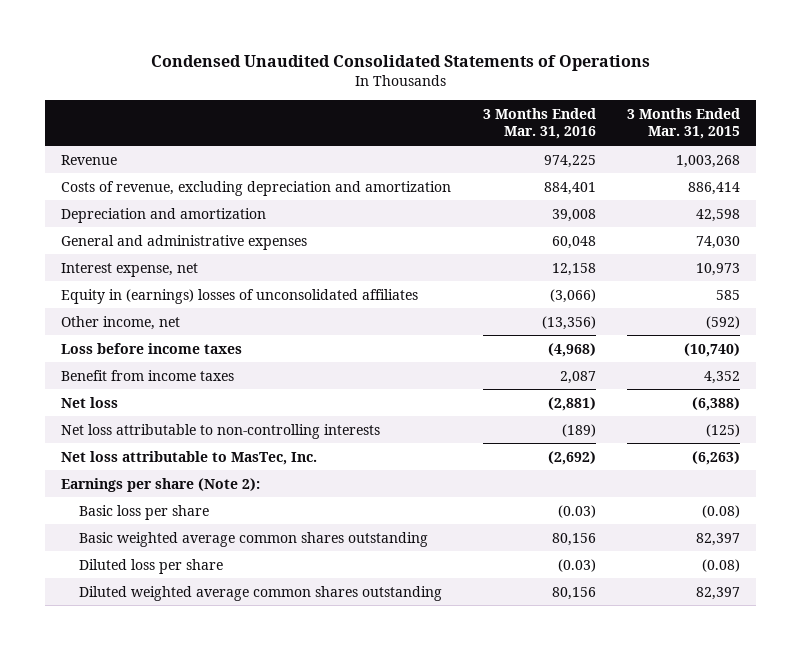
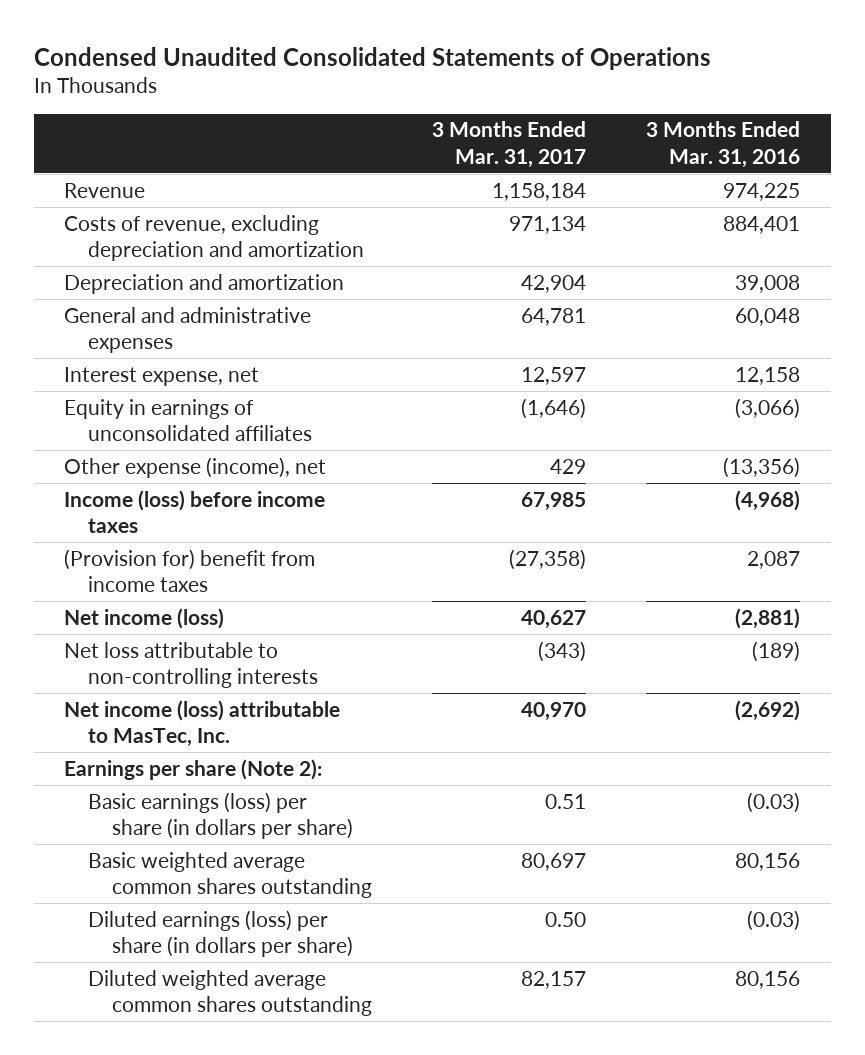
[627,107,741,140] 3 Months Ended Mar. 31, 2015 -> none
none -> [432,121,587,168] 3 Months Ended Mar. 31, 2017
[61,288,419,304] Equity in (earnings) losses of unconsolidated affiliates -> [64,398,312,442] Equity in earnings of unconsolidated affiliates
[61,315,181,330] Other income, net -> [64,456,327,478] Other expense (income), net
[61,342,243,354] Loss before income taxes -> [64,489,326,534] Income (loss) before income taxes
[61,369,235,381] Benefit from income taxes -> [64,548,316,593] (Provision for) benefit from income taxes
[61,396,119,408] Net loss -> [64,607,225,629] Net income (loss)
[61,450,318,465] Net loss attributable to MasTec, Inc. -> [64,699,341,748] Net income (loss) attributable to MasTec, Inc.
[79,504,210,520] Basic loss per share -> [87,791,353,840] Basic earnings (loss) per share (in dollars per share)
[79,558,224,574] Diluted loss per share -> [87,909,353,958] Diluted earnings (loss) per share (in dollars per share)

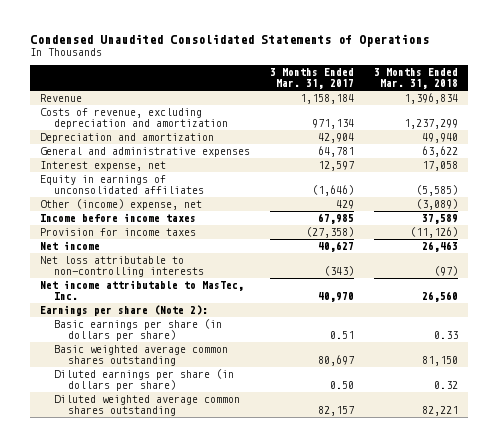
[646,121,801,168] 3 Months Ended Mar. 31, 2016 -> none
none -> [373,68,458,90] 3 Months Ended Mar. 31, 2018
[64,456,327,478] Other expense (income), net -> [39,199,202,211] Other (income) expense, net
[64,489,326,534] Income (loss) before income taxes -> [39,213,196,223] Income before income taxes
[64,548,316,593] (Provision for) benefit from income taxes -> [39,228,196,237] Provision for income taxes
[64,607,225,629] Net income (loss) -> [39,241,100,251] Net income
[64,699,341,748] Net income (loss) attributable to MasTec, Inc. -> [39,280,244,301] Net income attributable to MasTec, Inc.
[87,791,353,840] Basic earnings (loss) per share (in dollars per share) -> [54,319,223,342] Basic earnings per share (in dollars per share)
[87,909,353,958] Diluted earnings (loss) per share (in dollars per share) -> [54,369,235,392] Diluted earnings per share (in dollars per share)

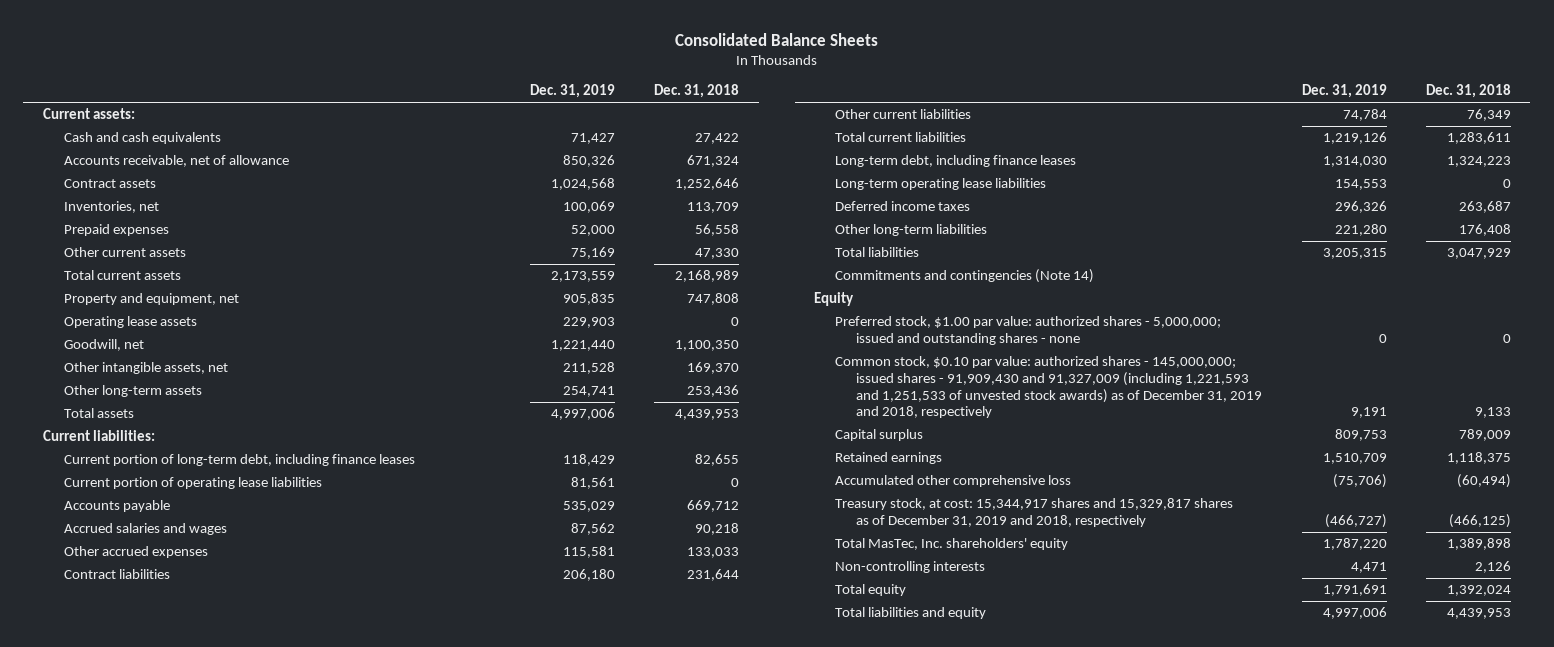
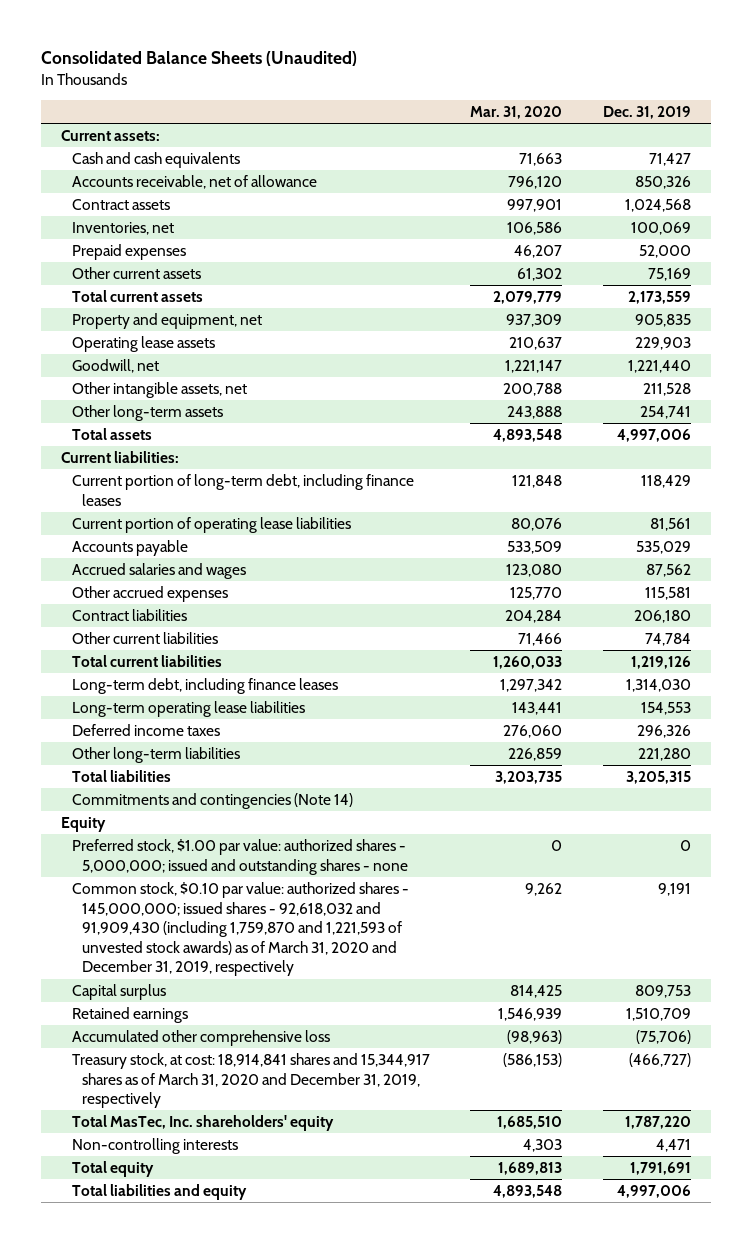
[674,32,878,46] Consolidated Balance Sheets -> [40,51,357,67] Consolidated Balance Sheets (Unaudited)
[654,84,740,99] Dec. 31, 2018 -> none
none -> [470,106,563,120] Mar. 31, 2020
[835,356,1263,419] Common stock, $0.10 par value: authorized shares - 145,000,000; issued shares - 91,909,430 and 91,327,009 (including 1,221,593 and 1,251,533 of unvested stock awards) as of December 31, 2019 and 2018, respectively -> [71,882,409,977] Common stock, $0.10 par value: authorized shares - 145,000,000; issued shares - 92,618,032 and 91,909,430 (including 1,759,870 and 1,221,593 of unvested stock awards) as of March 31, 2020 and December 31, 2019, respectively
[835,498,1234,527] Treasury stock, at cost: 15,344,917 shares and 15,329,817 shares as of December 31, 2019 and 2018, respectively -> [71,1053,430,1109] Treasury stock, at cost: 18,914,841 shares and 15,344,917 shares as of March 31, 2020 and December 31, 2019, respectively

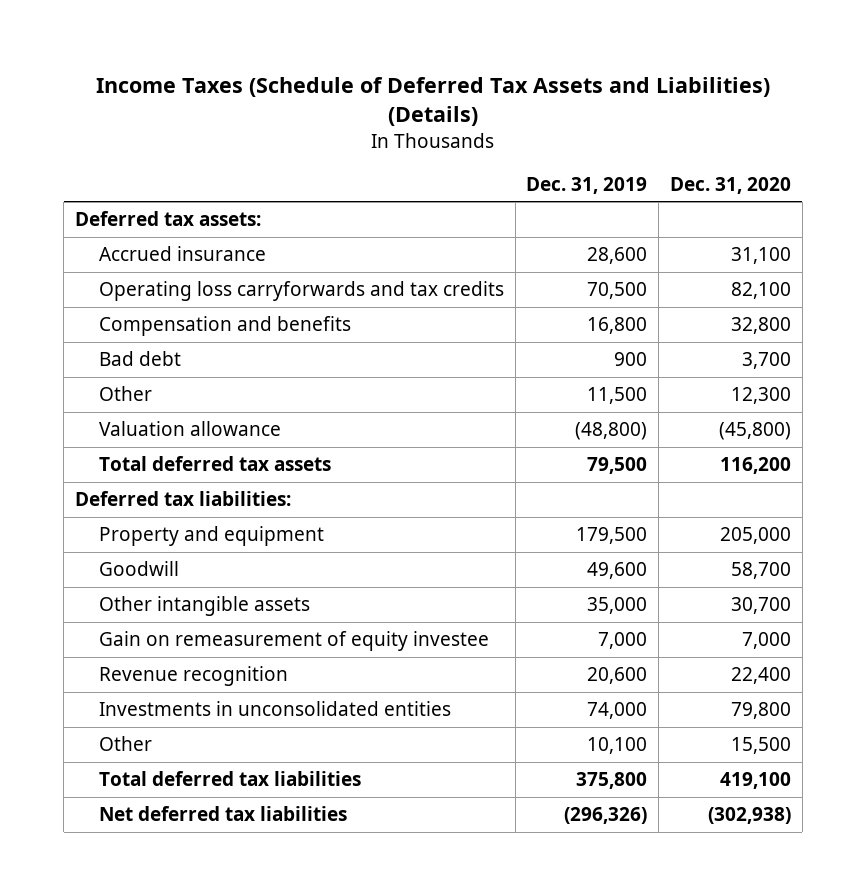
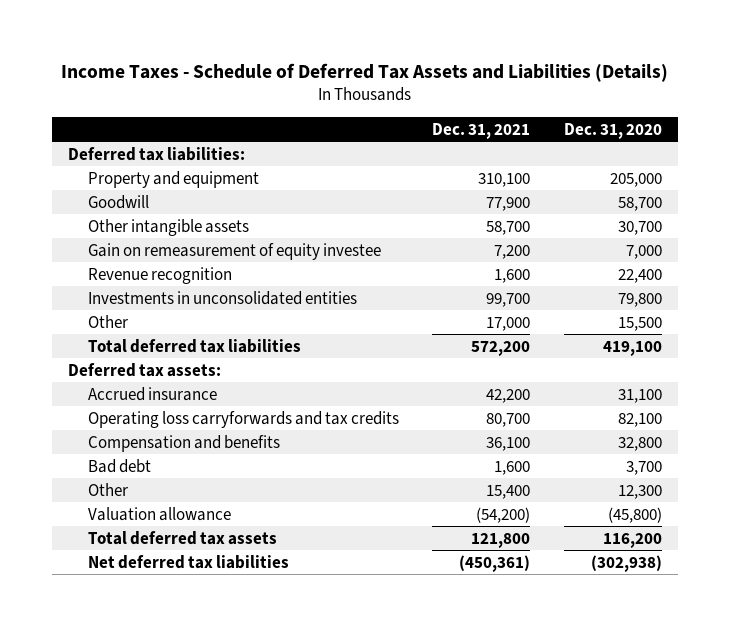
[96,76,771,127] Income Taxes (Schedule of Deferred Tax Assets and Liabilities) (Details) -> [60,62,668,82] Income Taxes - Schedule of Deferred Tax Assets and Liabilities (Details)
[526,176,648,194] Dec. 31, 2019 -> none
none -> [432,122,531,139] Dec. 31, 2021
[75,211,262,227] Deferred tax assets: -> [68,362,222,377] Deferred tax assets:
[98,246,266,262] Accrued insurance -> [88,386,218,401] Accrued insurance
[98,281,504,302] Operating loss carryforwards and tax credits -> [88,410,400,428] Operating loss carryforwards and tax credits
[98,316,351,337] Compensation and benefits -> [88,434,281,452] Compensation and benefits
[98,351,181,367] Bad debt -> [88,458,152,473] Bad debt
[98,386,152,402] Other -> [88,482,129,496] Other
[98,421,281,437] Valuation allowance -> [88,506,232,521] Valuation allowance
[98,456,331,472] Total deferred tax assets -> [88,530,278,545] Total deferred tax assets

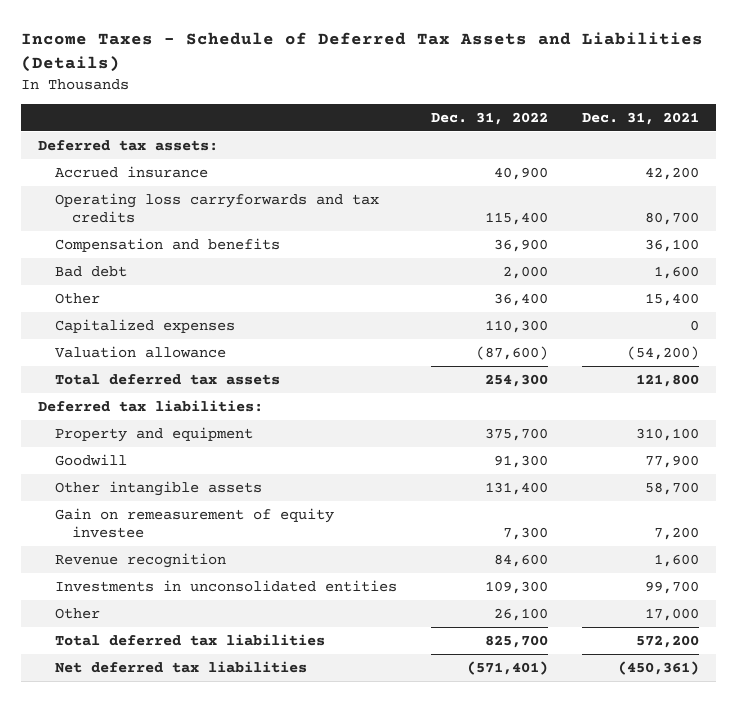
[563,122,662,139] Dec. 31, 2020 -> none
none -> [430,111,548,125] Dec. 31, 2022
[68,362,222,377] Deferred tax assets: -> [37,139,218,151] Deferred tax assets:
[88,386,218,401] Accrued insurance -> [54,165,208,178] Accrued insurance
[88,410,400,428] Operating loss carryforwards and tax credits -> [54,192,379,224] Operating loss carryforwards and tax credits
[88,434,281,452] Compensation and benefits -> [54,237,280,252] Compensation and benefits
[88,458,152,473] Bad debt -> [54,265,127,277] Bad debt
[88,482,129,496] Other -> [54,292,100,304] Other
none -> [54,318,235,333] Capitalized expenses
[88,506,232,521] Valuation allowance -> [54,345,226,358] Valuation allowance
[88,530,278,545] Total deferred tax assets -> [54,373,280,385] Total deferred tax assets

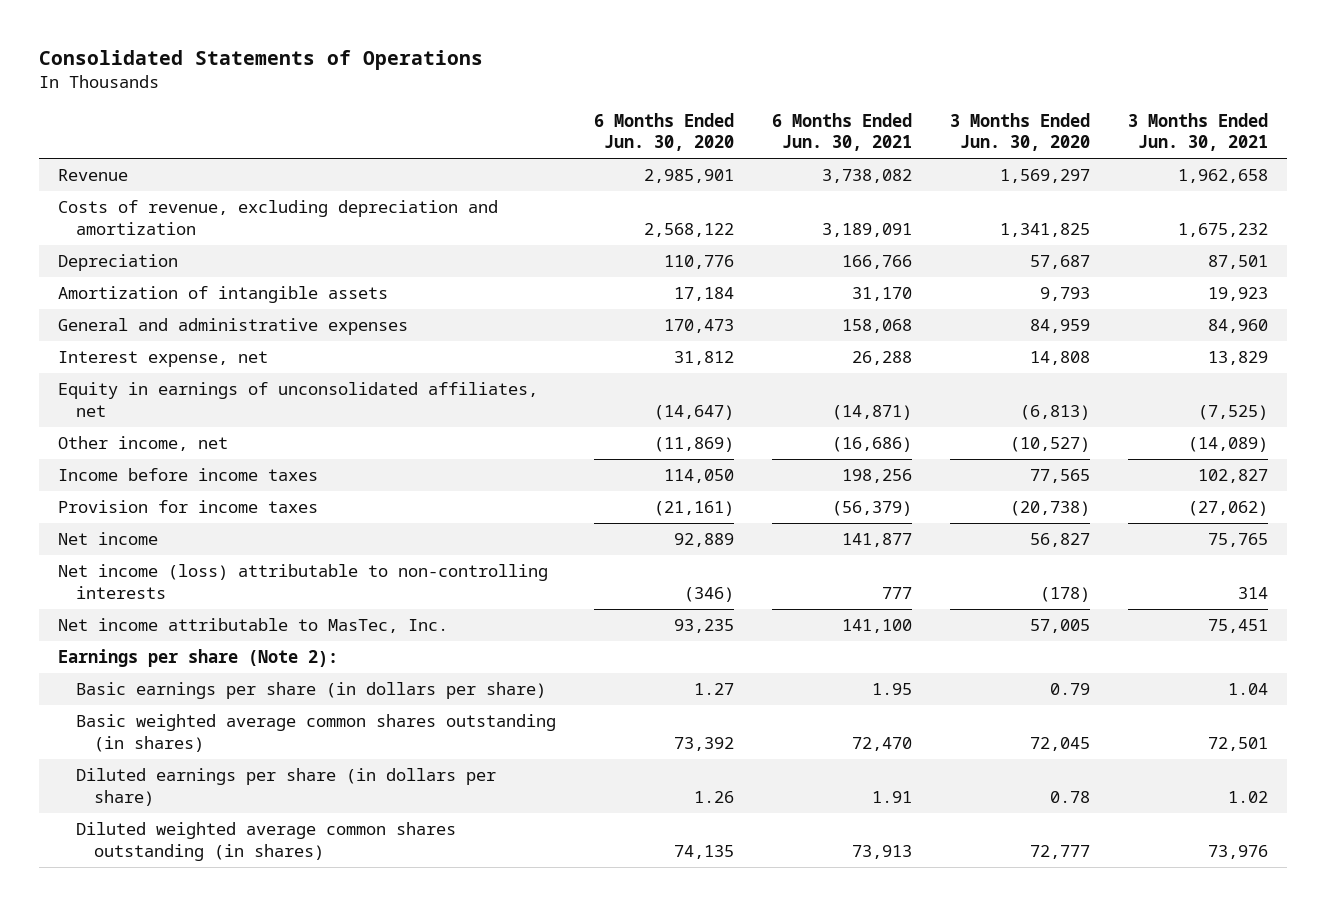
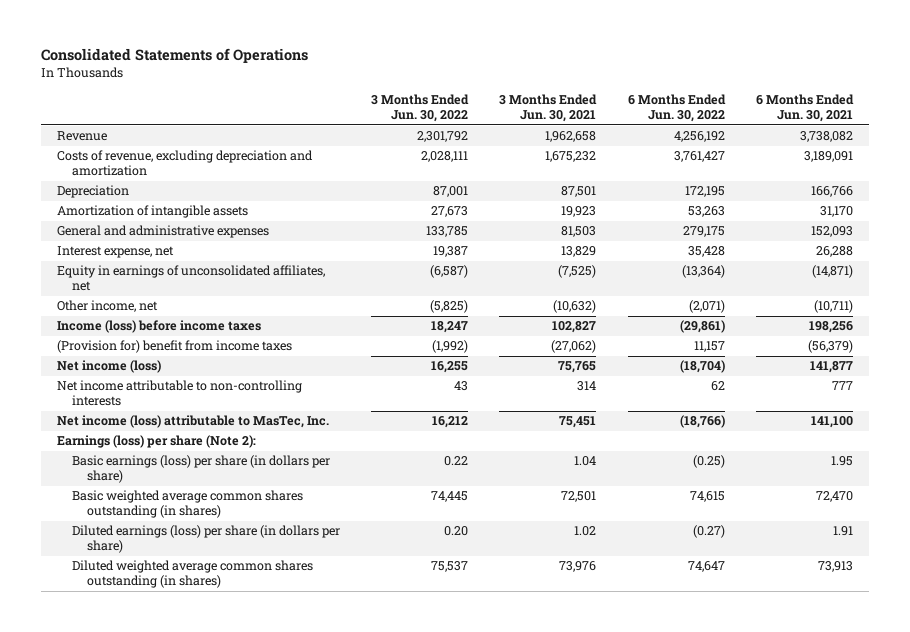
[593,112,734,152] 6 Months Ended Jun. 30, 2020 -> none
[949,112,1090,152] 3 Months Ended Jun. 30, 2020 -> none
none -> [371,94,470,123] 3 Months Ended Jun. 30, 2022
none -> [627,94,726,123] 6 Months Ended Jun. 30, 2022
[841,319,912,334] 158,068 -> [810,226,853,238] 152,093
[1207,319,1268,334] 84,960 -> [561,226,597,238] 81,503
[831,437,912,453] (16,686) -> [813,300,853,314] (10,711)
[1187,437,1268,453] (14,089) -> [553,300,597,314] (10,632)
[57,468,318,482] Income before income taxes -> [56,320,261,334] Income (loss) before income taxes
[57,500,318,514] Provision for income taxes -> [56,340,292,354] (Provision for) benefit from income taxes
[57,532,158,546] Net income -> [56,360,161,374] Net income (loss)
[57,564,548,599] Net income (loss) attributable to non-controlling interests -> [56,380,302,407] Net income attributable to non-controlling interests
[57,618,448,634] Net income attributable to MasTec, Inc. -> [56,415,329,429] Net income (loss) attributable to MasTec, Inc.
[57,649,338,668] Earnings per share (Note 2): -> [56,435,256,449] Earnings (loss) per share (Note 2):
[76,682,547,700] Basic earnings per share (in dollars per share) -> [71,455,330,484] Basic earnings (loss) per share (in dollars per share)
[76,768,497,806] Diluted earnings per share (in dollars per share) -> [71,525,340,554] Diluted earnings (loss) per share (in dollars per share)

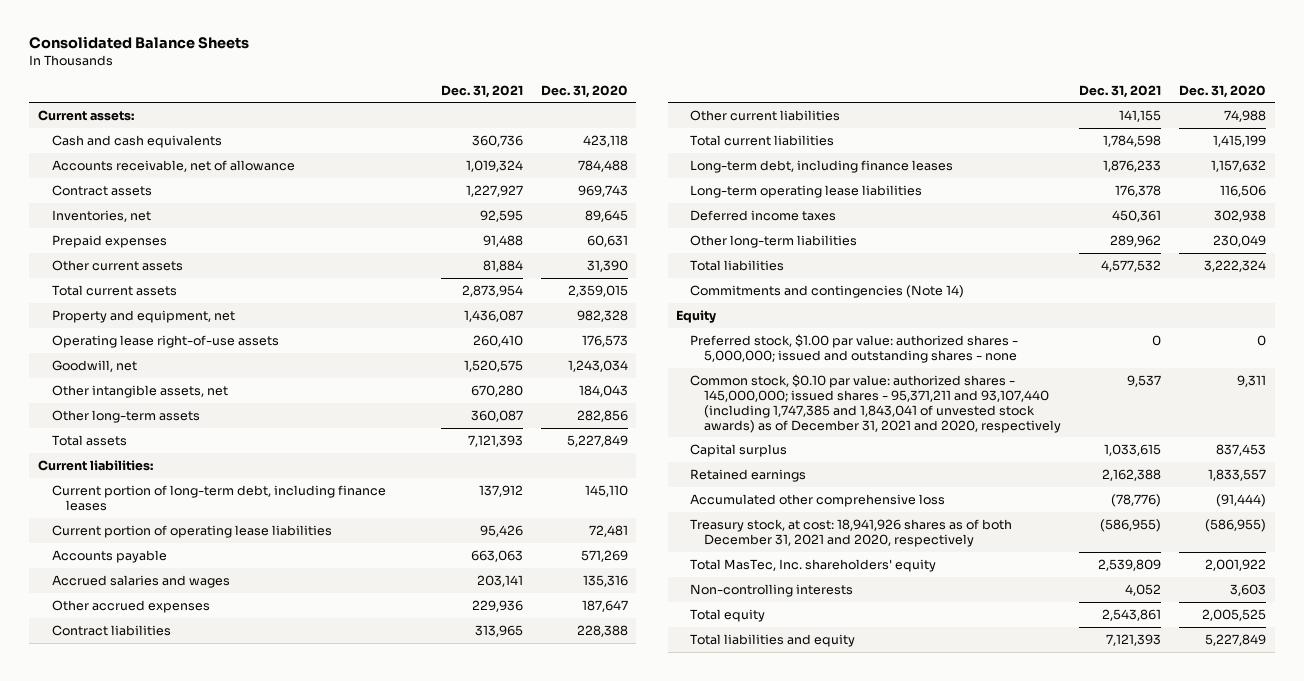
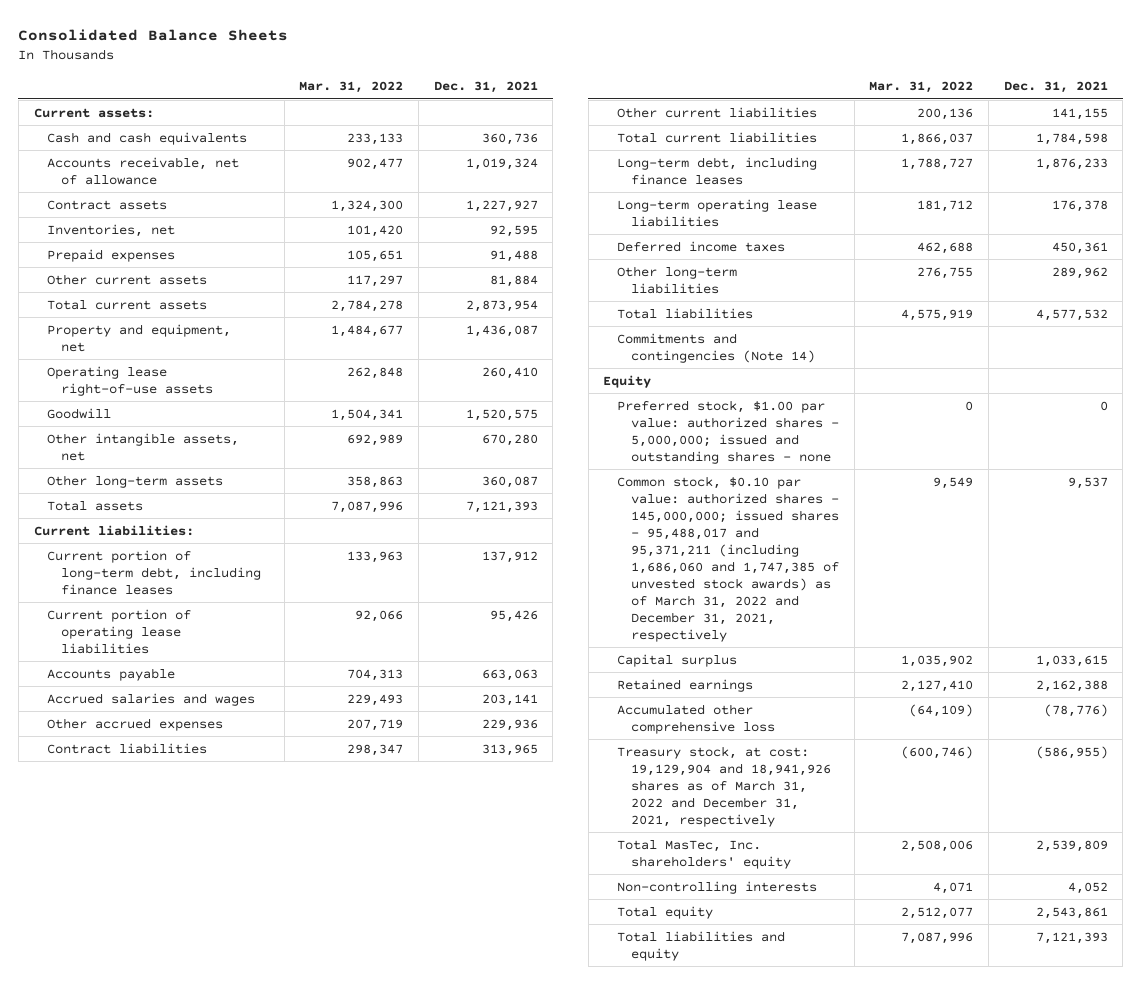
[540,84,628,98] Dec. 31, 2020 -> none
none -> [299,81,404,94] Mar. 31, 2022
[51,359,137,372] Goodwill, net -> [47,407,112,419] Goodwill
[690,373,1062,433] Common stock, $0.10 par value: authorized shares - 145,000,000; issued shares - 95,371,211 and 93,107,440 (including 1,747,385 and 1,843,041 of unvested stock awards) as of December 31, 2021 and 2020, respectively -> [617,475,839,642] Common stock, $0.10 par value: authorized shares - 145,000,000; issued shares - 95,488,017 and 95,371,211 (including 1,686,060 and 1,747,385 of unvested stock awards) as of March 31, 2022 and December 31, 2021, respectively
[690,518,1013,547] Treasury stock, at cost: 18,941,926 shares as of both December 31, 2021 and 2020, respectively -> [617,745,831,827] Treasury stock, at cost: 19,129,904 and 18,941,926 shares as of March 31, 2022 and December 31, 2021, respectively

